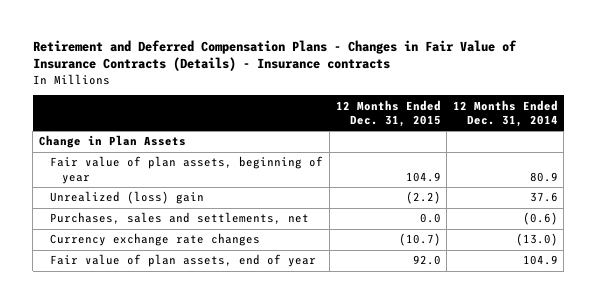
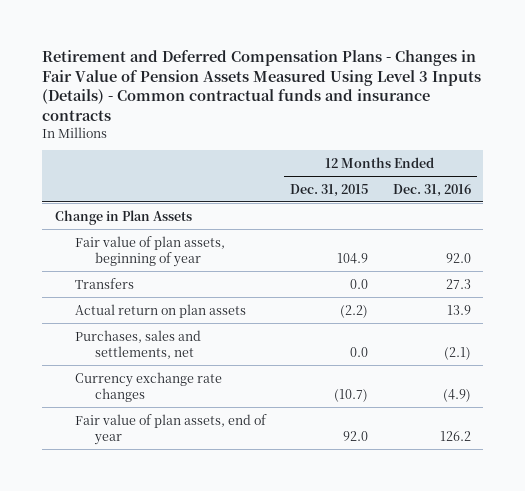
[32,39,517,72] Retirement and Deferred Compensation Plans - Changes in Fair Value of Insurance Contracts (Details) - Insurance contracts -> [42,49,482,121] Retirement and Deferred Compensation Plans - Changes in Fair Value of Pension Assets Measured Using Level 3 Inputs (Details) - Common contractual funds and insurance contracts
[452,99,558,127] 12 Months Ended Dec. 31, 2014 -> none
none -> [392,183,471,197] Dec. 31, 2016
none -> [74,277,134,289] Transfers
[50,191,205,205] Unrealized (loss) gain -> [74,303,246,318] Actual return on plan assets

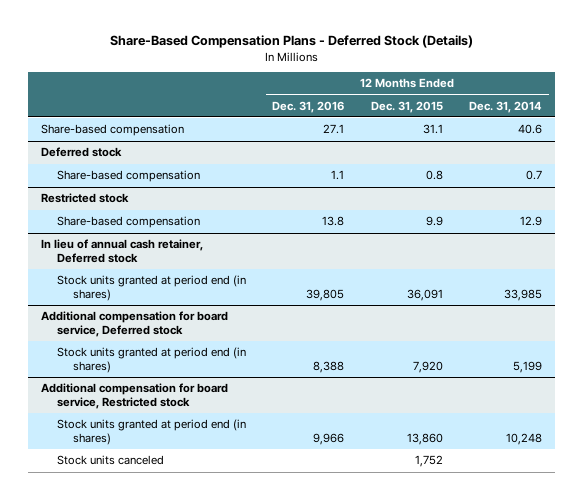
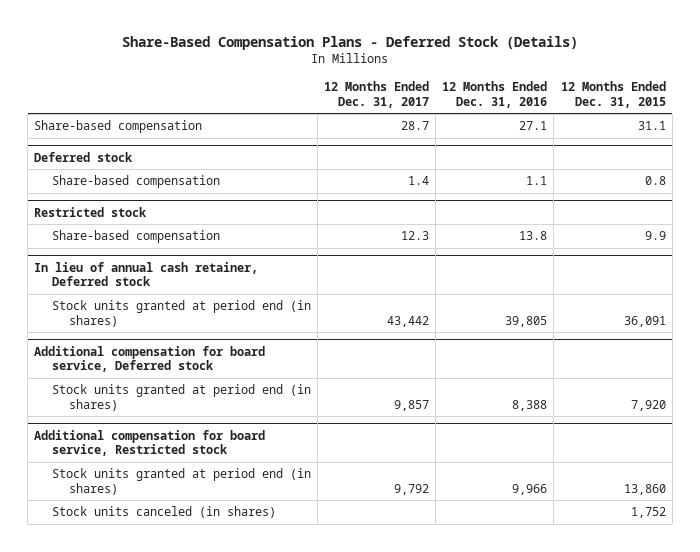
[469,100,543,113] Dec. 31, 2014 -> none
none -> [324,81,430,109] 12 Months Ended Dec. 31, 2017
[56,455,164,466] Stock units canceled -> [51,506,276,519] Stock units canceled (in shares)

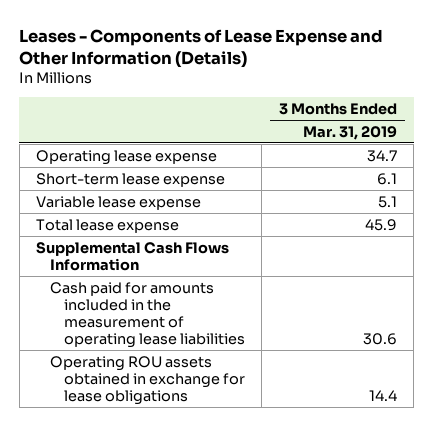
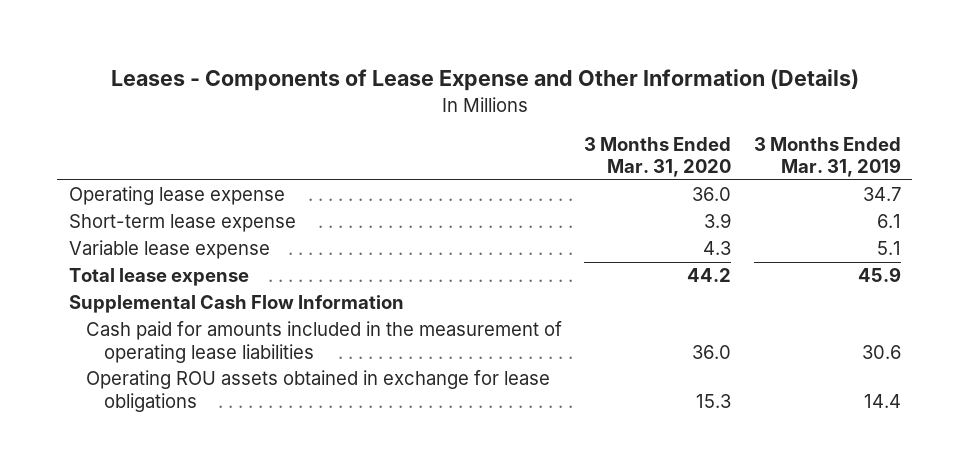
none -> [584,136,732,178] 3 Months Ended Mar. 31, 2020
[36,241,230,271] Supplemental Cash Flows Information -> [68,295,404,314] Supplemental Cash Flow Information

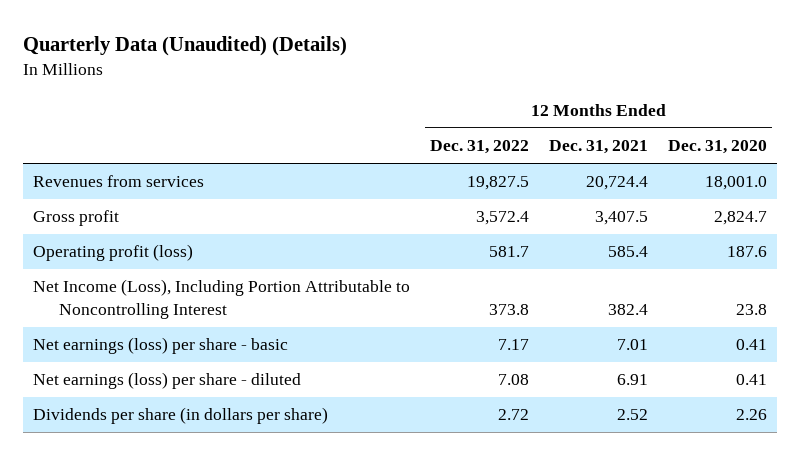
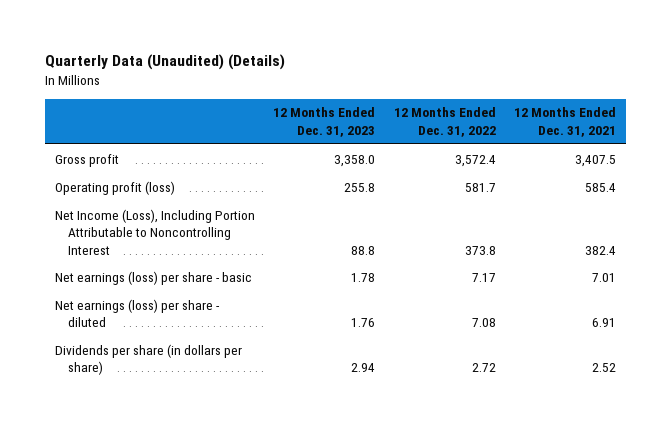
[668,140,768,155] Dec. 31, 2020 -> none
none -> [273,107,376,137] 12 Months Ended Dec. 31, 2023
[33,175,205,188] Revenues from services -> none

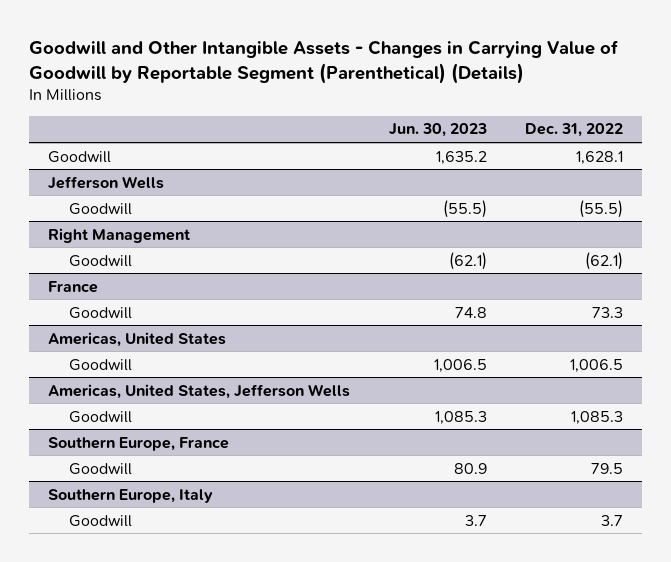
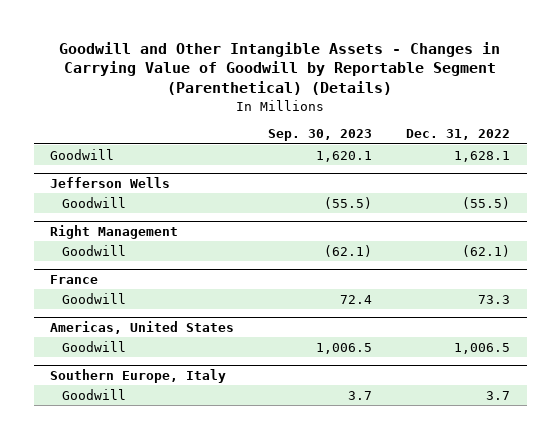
[388,123,487,138] Jun. 30, 2023 -> none
none -> [268,129,373,142] Sep. 30, 2023
[48,383,351,399] Americas, United States, Jefferson Wells -> none
[68,410,132,423] Goodwill -> none
[48,436,230,451] Southern Europe, France -> none
[68,462,132,475] Goodwill -> none

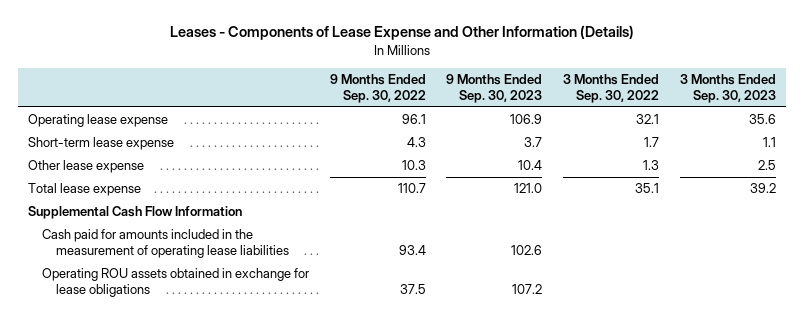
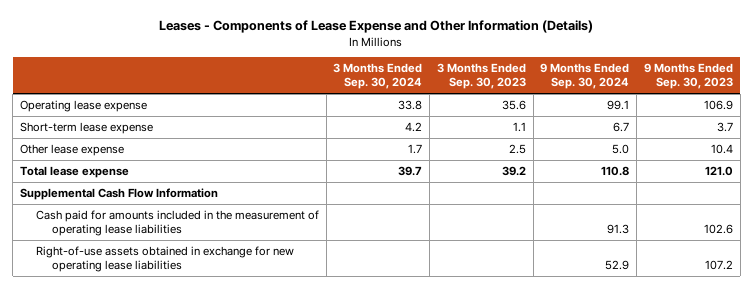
[329,73,426,103] 9 Months Ended Sep. 30, 2022 -> none
[562,73,659,103] 3 Months Ended Sep. 30, 2022 -> none
none -> [333,62,423,90] 3 Months Ended Sep. 30, 2024
none -> [540,62,630,90] 9 Months Ended Sep. 30, 2024
[42,268,310,298] Operating ROU assets obtained in exchange for lease obligations -> [35,245,294,273] Right-of-use assets obtained in exchange for new operating lease liabilities

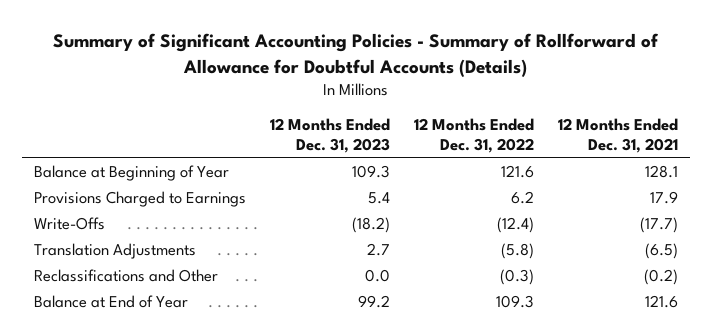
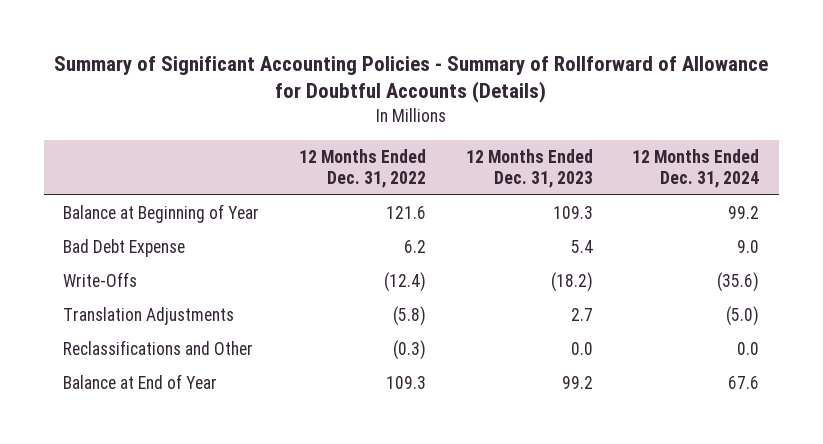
[558,118,679,153] 12 Months Ended Dec. 31, 2021 -> none
none -> [632,148,760,189] 12 Months Ended Dec. 31, 2024
[33,190,246,207] Provisions Charged to Earnings -> [63,239,186,258] Bad Debt Expense

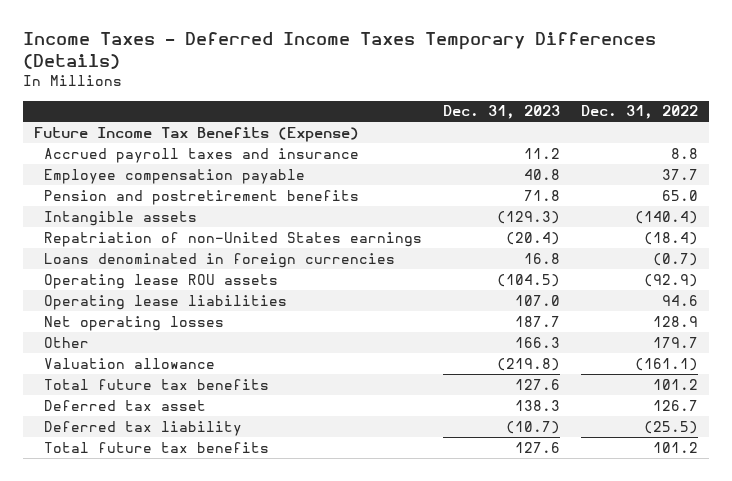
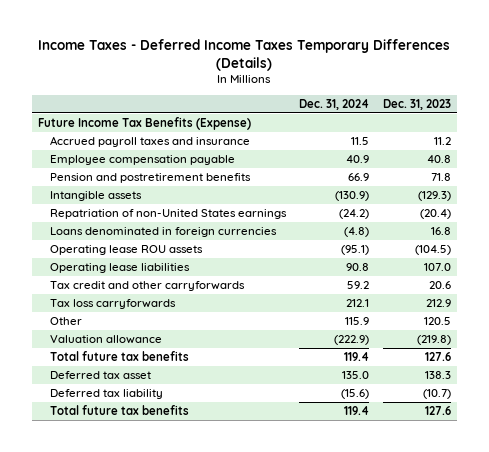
[581,105,699,120] Dec. 31, 2022 -> none
none -> [299,99,370,111] Dec. 31, 2024
[44,315,225,331] Net operating losses -> none
none -> [50,281,246,292] Tax credit and other carryforwards
none -> [50,299,177,310] Tax loss carryforwards
[515,336,561,348] 166.3 -> [423,317,451,326] 120.5

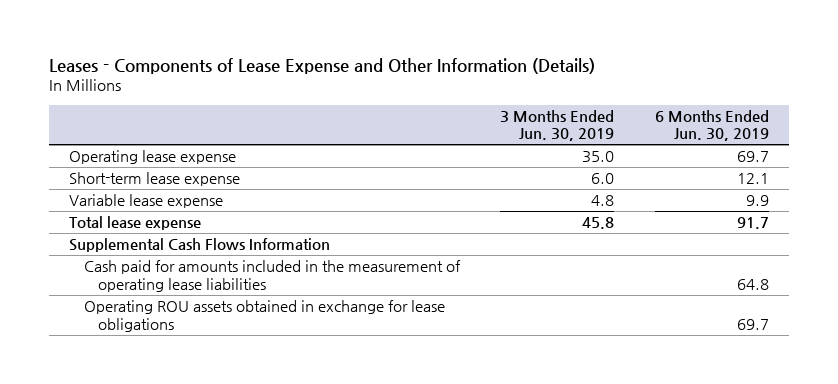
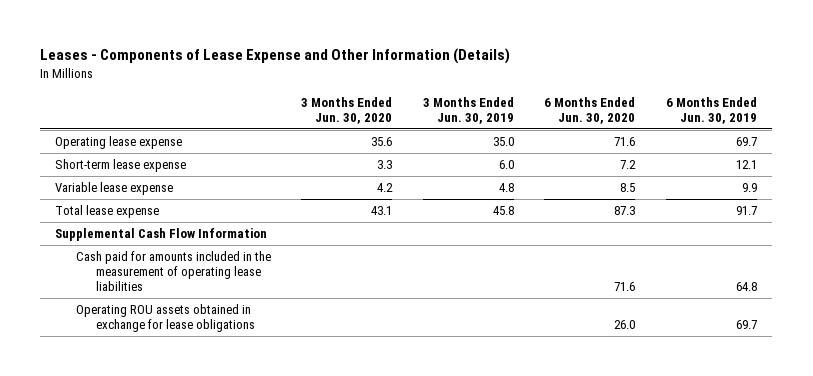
none -> [301,96,393,124] 3 Months Ended Jun. 30, 2020
none -> [544,96,636,124] 6 Months Ended Jun. 30, 2020
[69,237,331,252] Supplemental Cash Flows Information -> [55,228,268,242] Supplemental Cash Flow Information

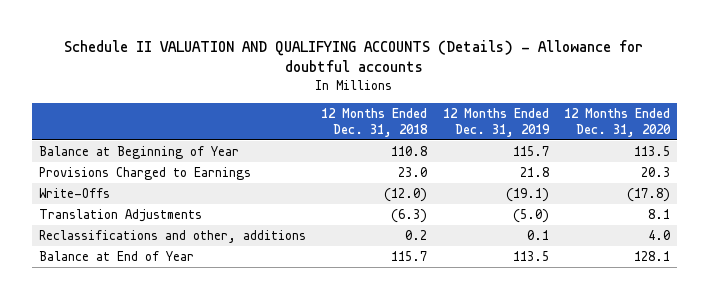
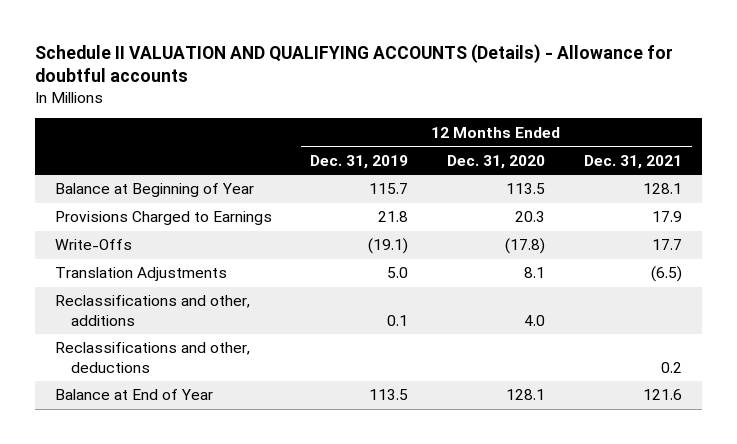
[321,107,429,137] 12 Months Ended Dec. 31, 2018 -> none
none -> [584,154,683,169] Dec. 31, 2021
[512,209,549,224] (5.0) -> [387,267,409,279] 5.0
none -> [54,342,250,373] Reclassifications and other, deductions

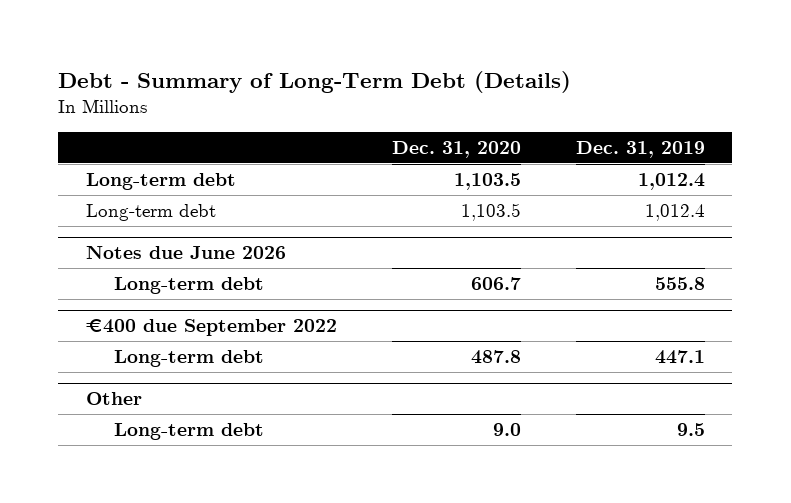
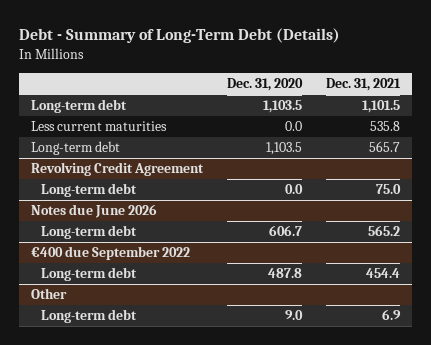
[575,140,705,158] Dec. 31, 2019 -> none
none -> [325,78,401,92] Dec. 31, 2021
none -> [30,121,167,132] Less current maturities
none -> [30,162,204,177] Revolving Credit Agreement
none -> [41,183,138,198] Long-term debt

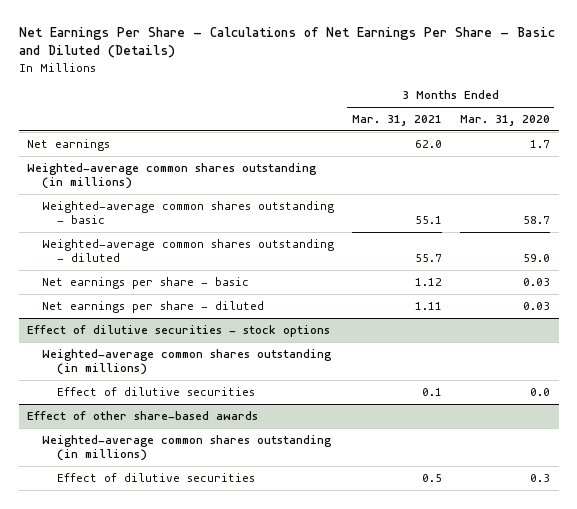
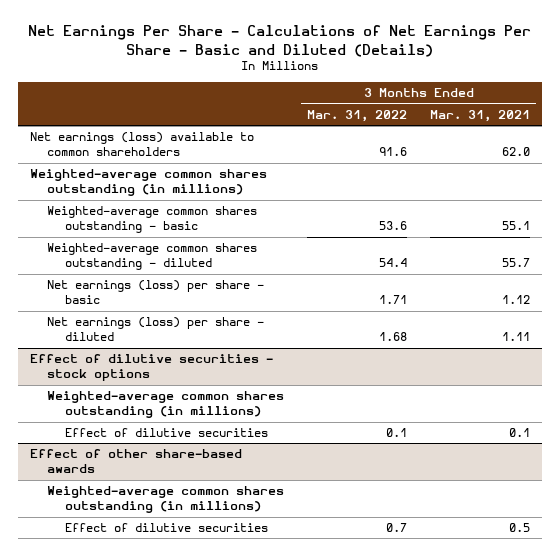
[459,114,550,126] Mar. 31, 2020 -> none
none -> [307,109,408,122] Mar. 31, 2022
[27,138,111,151] Net earnings -> [29,132,254,157] Net earnings (loss) available to common shareholders
[42,276,250,289] Net earnings per share - basic -> [47,280,265,305] Net earnings (loss) per share - basic
[42,300,265,313] Net earnings per share - diluted -> [47,317,265,342] Net earnings (loss) per share - diluted

